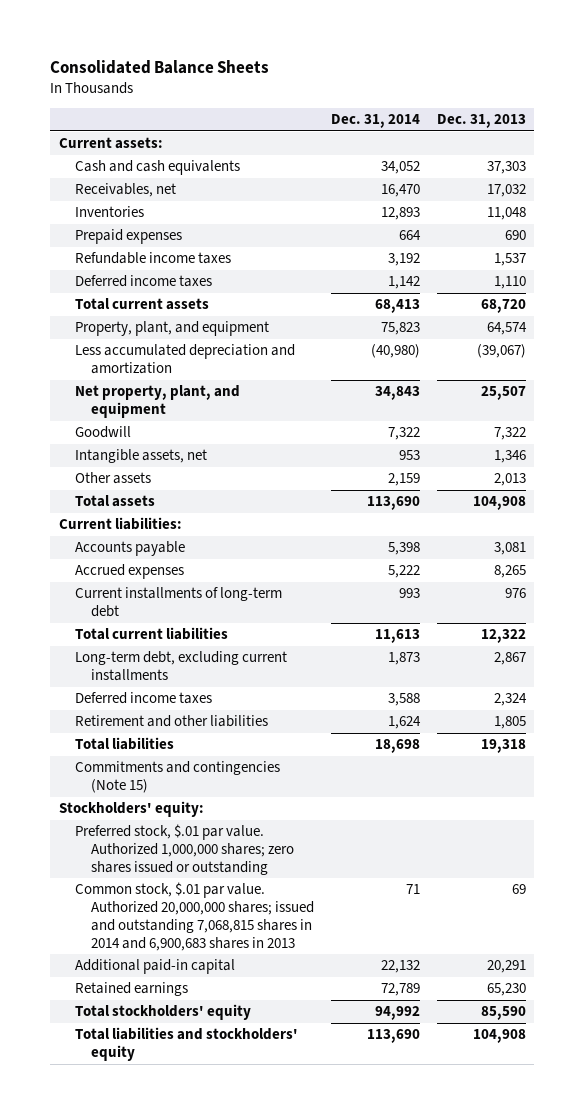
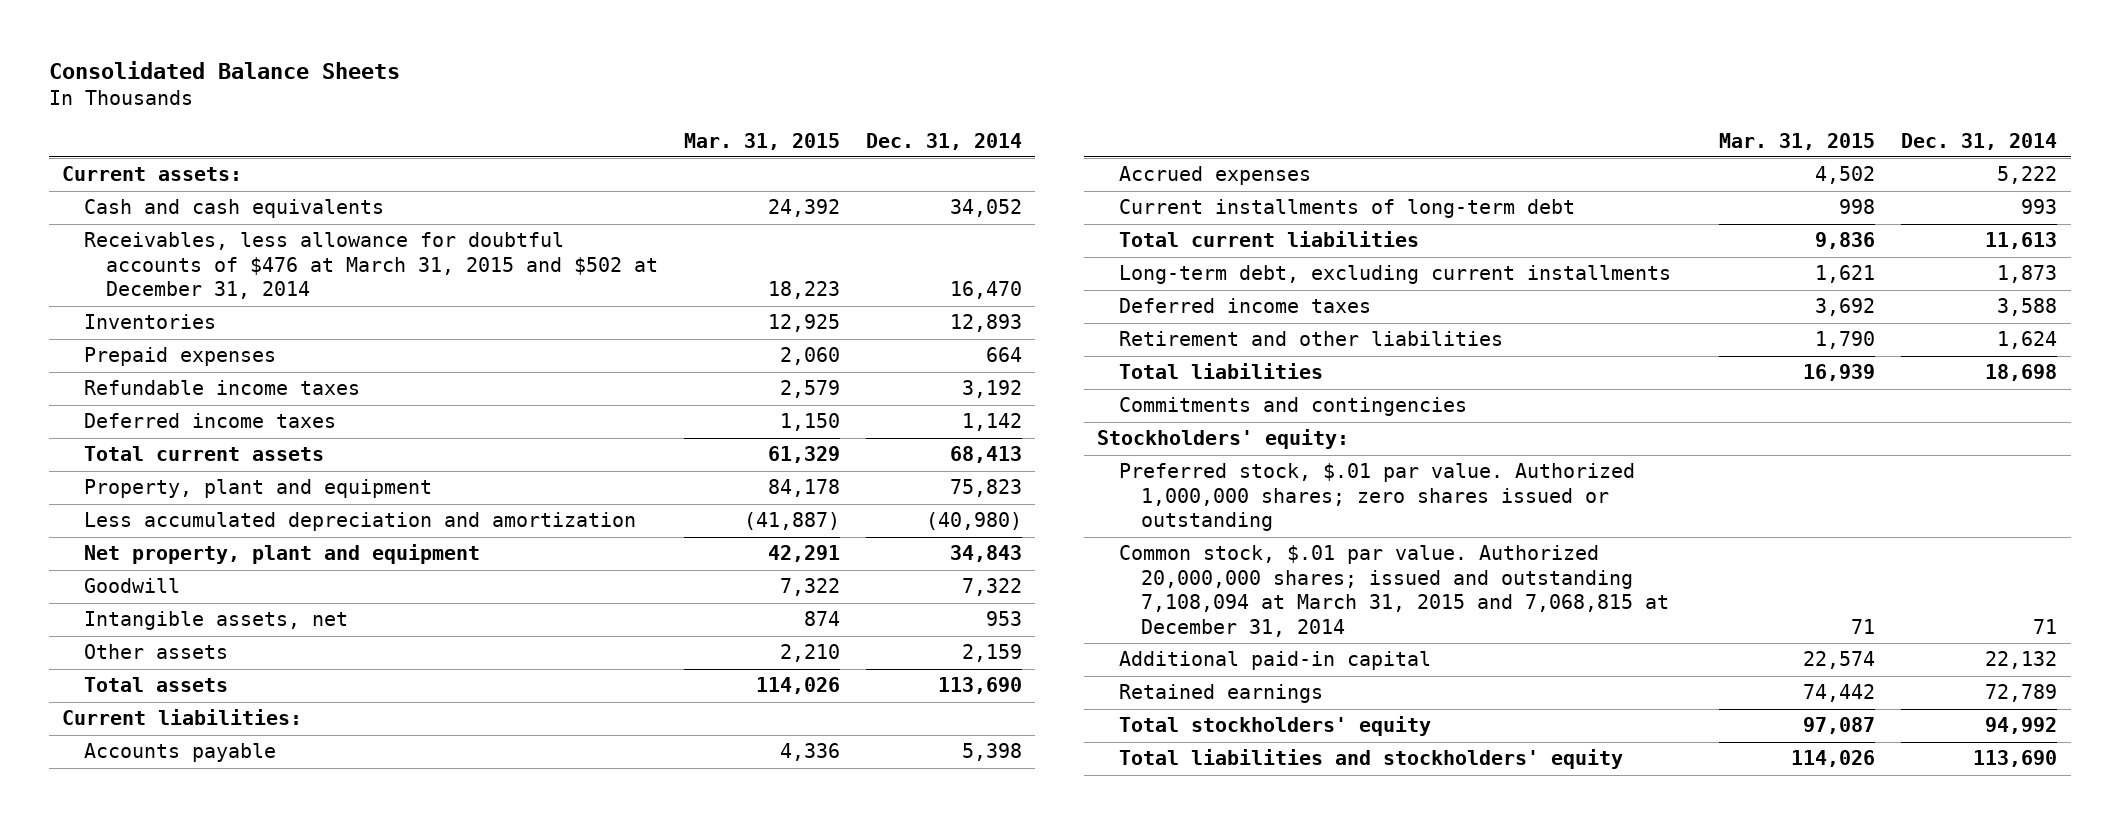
[436,114,526,129] Dec. 31, 2013 -> none
none -> [683,132,840,150] Mar. 31, 2015
[74,183,176,198] Receivables, net -> [83,232,658,300] Receivables, less allowance for doubtful accounts of $476 at March 31, 2015 and $502 at December 31, 2014
[74,321,269,337] Property, plant, and equipment -> [83,479,432,499] Property, plant and equipment
[74,385,240,419] Net property, plant, and equipment -> [83,544,480,565] Net property, plant and equipment
[74,761,280,794] Commitments and contingencies (Note 15) -> [1118,397,1467,417] Commitments and contingencies
[74,882,315,951] Common stock, $.01 par value. Authorized 20,000,000 shares; issued and outstanding 7,068,815 shares in 2014 and 6,900,683 shares in 2013 -> [1118,545,1669,638] Common stock, $.01 par value. Authorized 20,000,000 shares; issued and outstanding 7,108,094 at March 31, 2015 and 7,068,815 at December 31, 2014

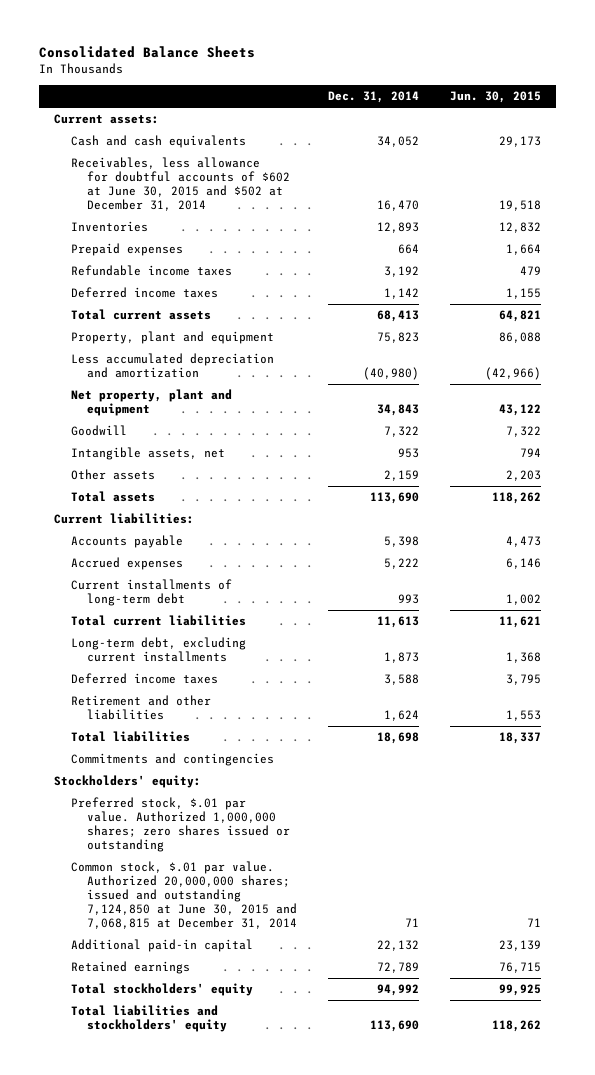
[683,132,840,150] Mar. 31, 2015 -> none
none -> [449,91,541,104] Jun. 30, 2015
[83,232,658,300] Receivables, less allowance for doubtful accounts of $476 at March 31, 2015 and $502 at December 31, 2014 -> [70,157,291,212] Receivables, less allowance for doubtful accounts of $602 at June 30, 2015 and $502 at December 31, 2014
[1118,545,1669,638] Common stock, $.01 par value. Authorized 20,000,000 shares; issued and outstanding 7,108,094 at March 31, 2015 and 7,068,815 at December 31, 2014 -> [70,861,298,930] Common stock, $.01 par value. Authorized 20,000,000 shares; issued and outstanding 7,124,850 at June 30, 2015 and 7,068,815 at December 31, 2014

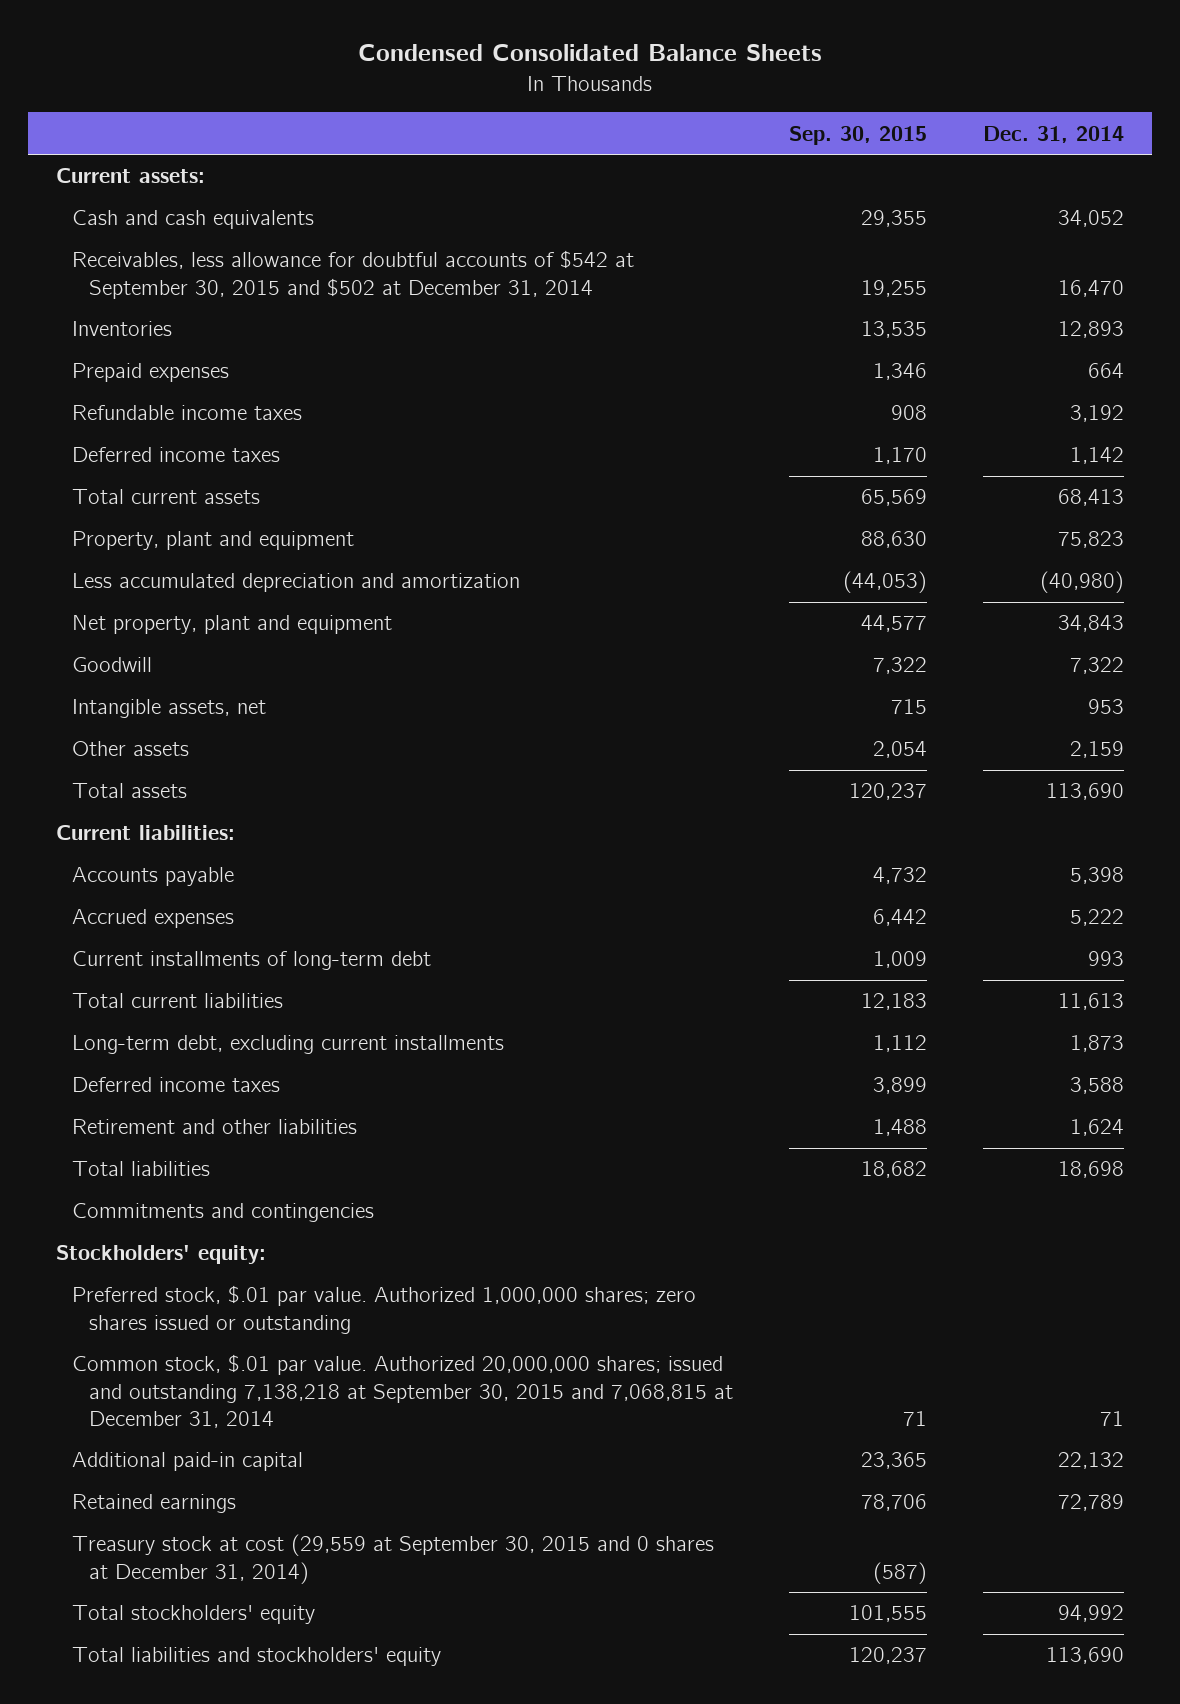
[38,46,255,59] Consolidated Balance Sheets -> [358,44,823,62] Condensed Consolidated Balance Sheets
[449,91,541,104] Jun. 30, 2015 -> none
none -> [788,125,927,145] Sep. 30, 2015
[70,157,291,212] Receivables, less allowance for doubtful accounts of $602 at June 30, 2015 and $502 at December 31, 2014 -> [72,250,635,299] Receivables, less allowance for doubtful accounts of $542 at September 30, 2015 and $502 at December 31, 2014
[70,861,298,930] Common stock, $.01 par value. Authorized 20,000,000 shares; issued and outstanding 7,124,850 at June 30, 2015 and 7,068,815 at December 31, 2014 -> [72,1354,733,1428] Common stock, $.01 par value. Authorized 20,000,000 shares; issued and outstanding 7,138,218 at September 30, 2015 and 7,068,815 at December 31, 2014
none -> [72,1534,715,1584] Treasury stock at cost (29,559 at September 30, 2015 and 0 shares at December 31, 2014)

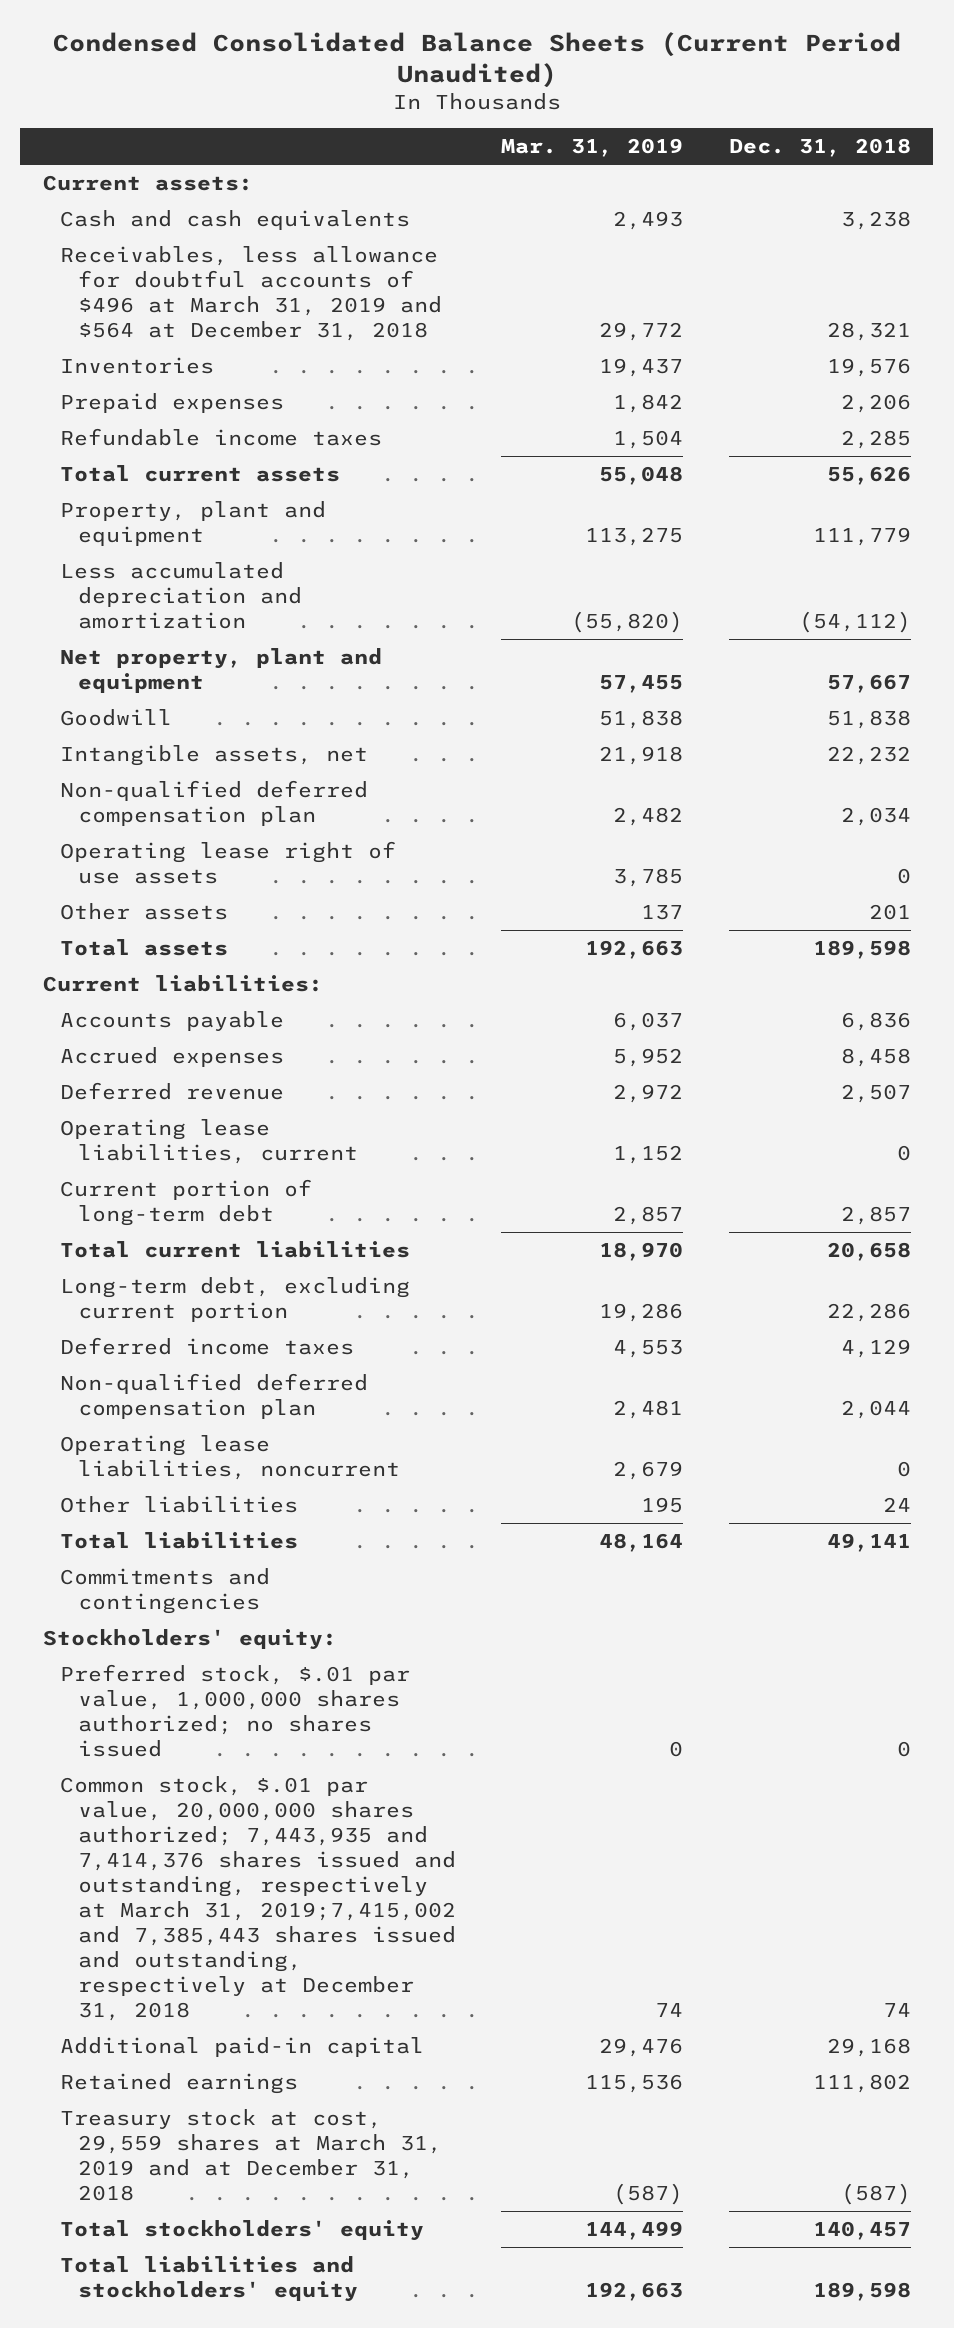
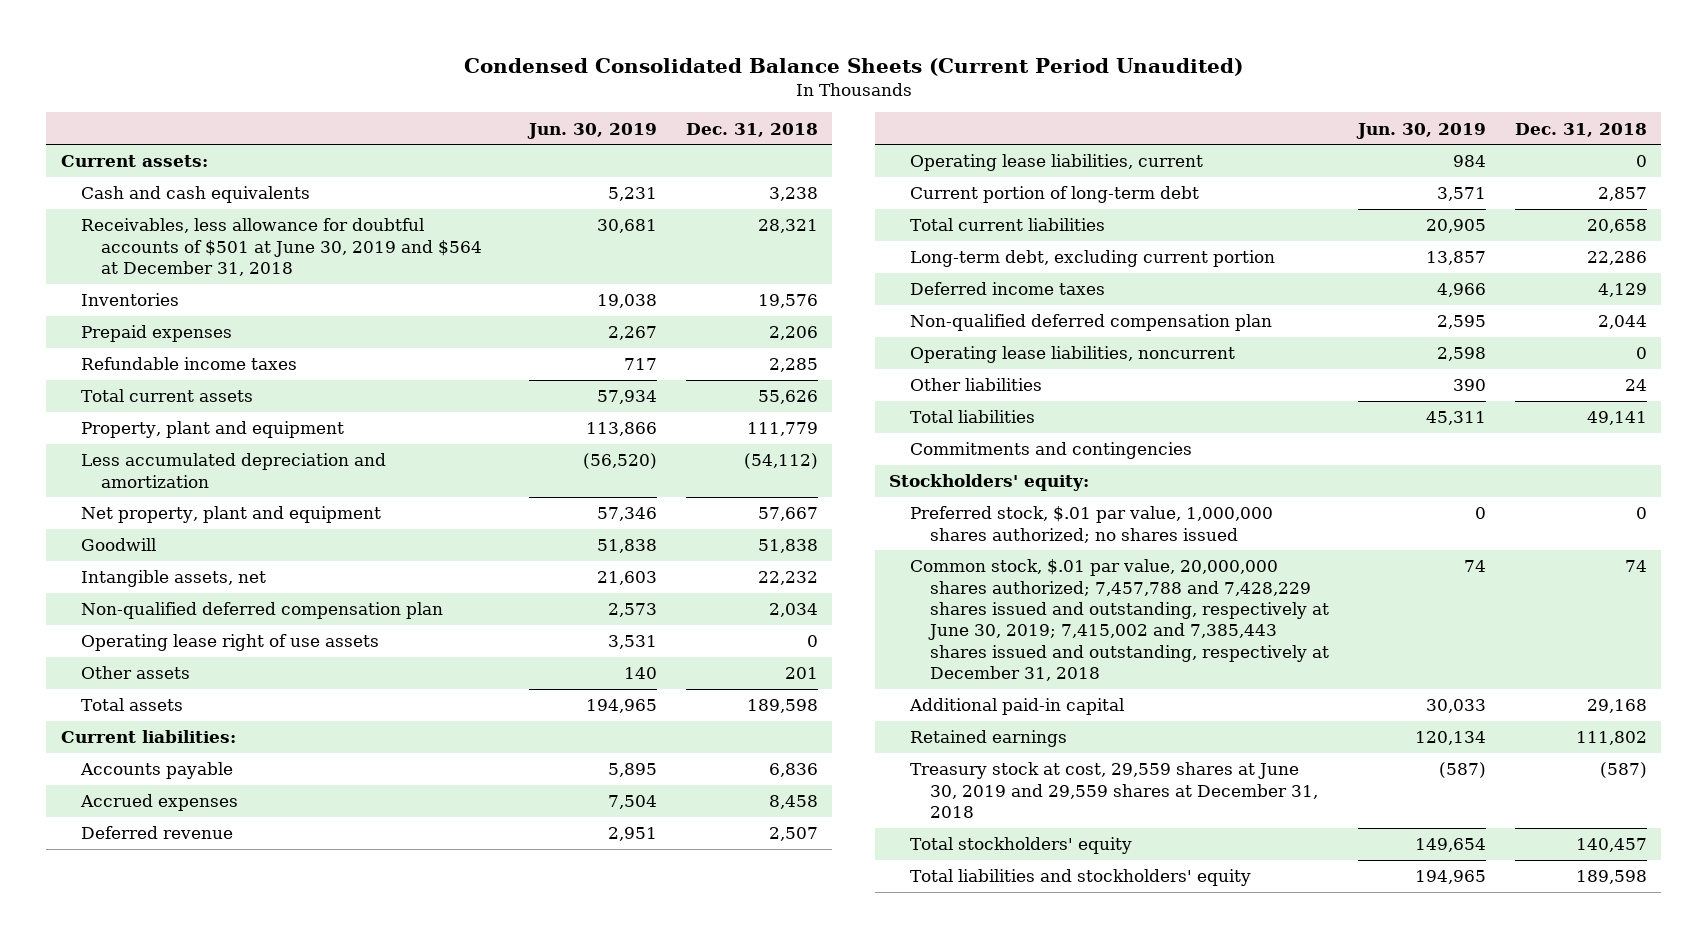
[501,138,684,158] Mar. 31, 2019 -> none
none -> [527,122,658,139] Jun. 30, 2019
[60,245,443,341] Receivables, less allowance for doubtful accounts of $496 at March 31, 2019 and $564 at December 31, 2018 -> [81,218,483,276] Receivables, less allowance for doubtful accounts of $501 at June 30, 2019 and $564 at December 31, 2018
[60,1775,457,2021] Common stock, $.01 par value, 20,000,000 shares authorized; 7,443,935 and 7,414,376 shares issued and outstanding, respectively at March 31, 2019;7,415,002 and 7,385,443 shares issued and outstanding, respectively at December 31, 2018 -> [909,559,1329,682] Common stock, $.01 par value, 20,000,000 shares authorized; 7,457,788 and 7,428,229 shares issued and outstanding, respectively at June 30, 2019; 7,415,002 and 7,385,443 shares issued and outstanding, respectively at December 31, 2018
[60,2108,443,2201] Treasury stock at cost, 29,559 shares at March 31, 2019 and at December 31, 2018 -> [909,762,1318,818] Treasury stock at cost, 29,559 shares at June 30, 2019 and 29,559 shares at December 31, 2018

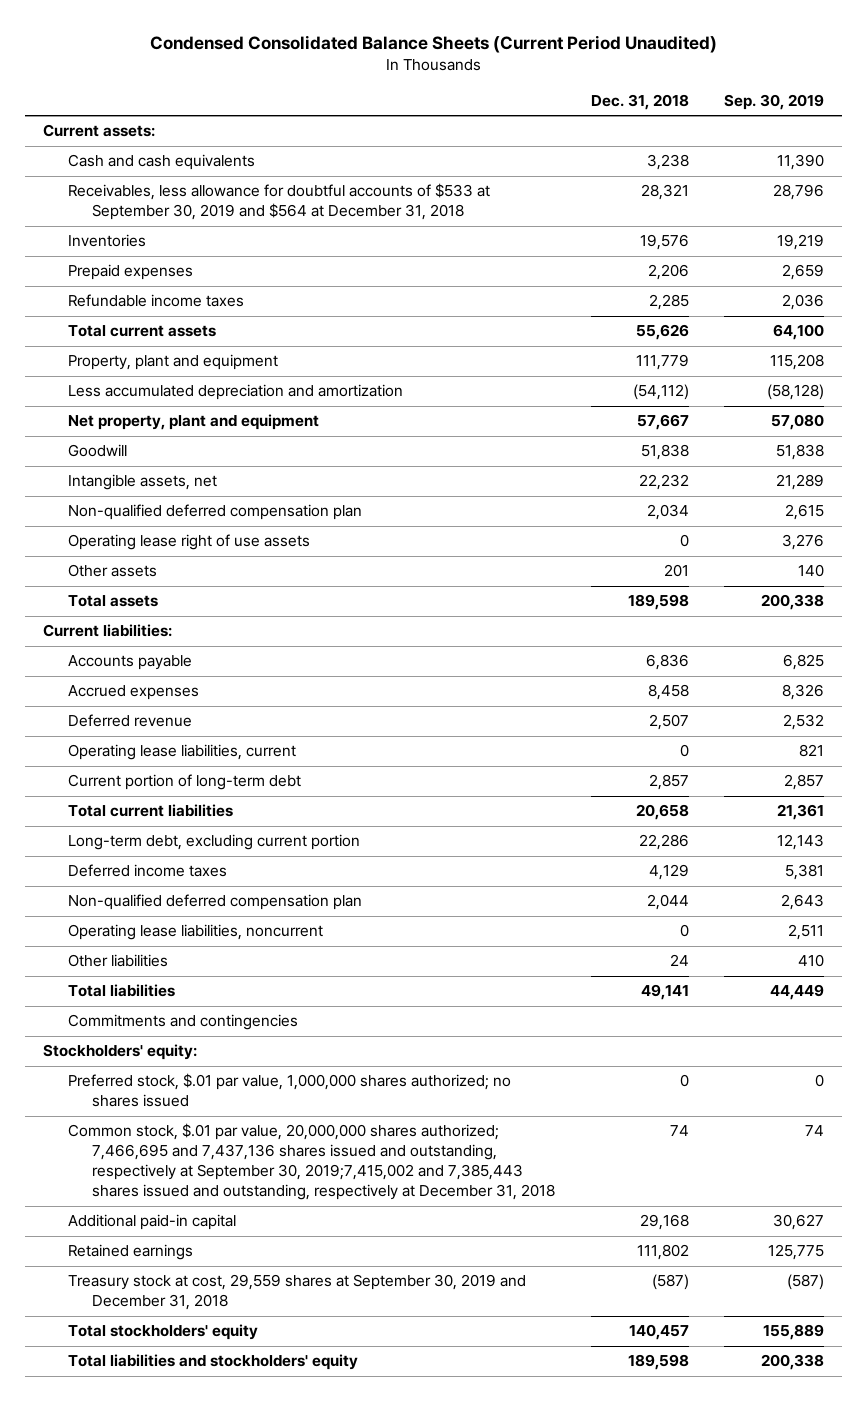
[527,122,658,139] Jun. 30, 2019 -> none
none -> [724,93,825,110] Sep. 30, 2019
[81,218,483,276] Receivables, less allowance for doubtful accounts of $501 at June 30, 2019 and $564 at December 31, 2018 -> [67,183,490,221] Receivables, less allowance for doubtful accounts of $533 at September 30, 2019 and $564 at December 31, 2018
[909,559,1329,682] Common stock, $.01 par value, 20,000,000 shares authorized; 7,457,788 and 7,428,229 shares issued and outstanding, respectively at June 30, 2019; 7,415,002 and 7,385,443 shares issued and outstanding, respectively at December 31, 2018 -> [67,1123,556,1201] Common stock, $.01 par value, 20,000,000 shares authorized; 7,466,695 and 7,437,136 shares issued and outstanding, respectively at September 30, 2019;7,415,002 and 7,385,443 shares issued and outstanding, respectively at December 31, 2018
[909,762,1318,818] Treasury stock at cost, 29,559 shares at June 30, 2019 and 29,559 shares at December 31, 2018 -> [67,1274,526,1311] Treasury stock at cost, 29,559 shares at September 30, 2019 and December 31, 2018

